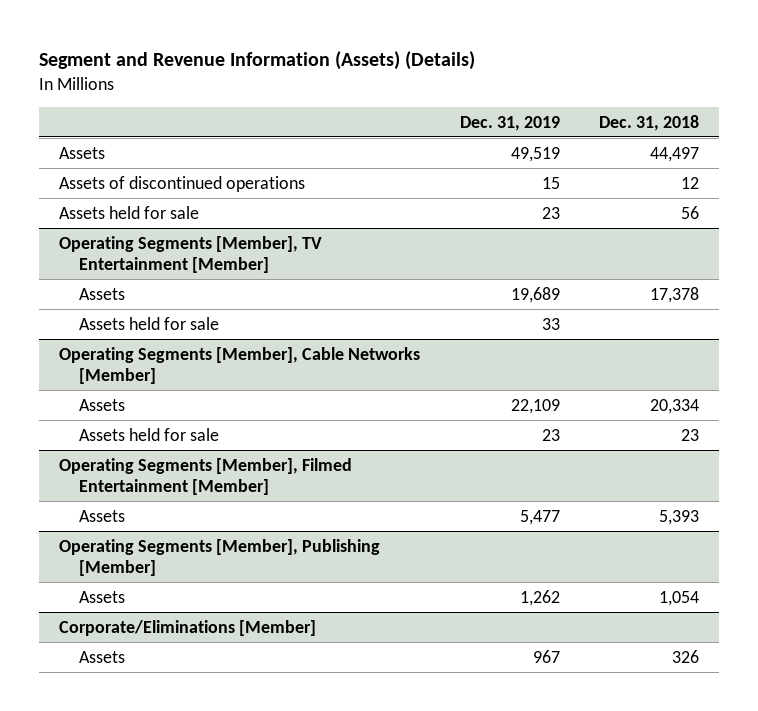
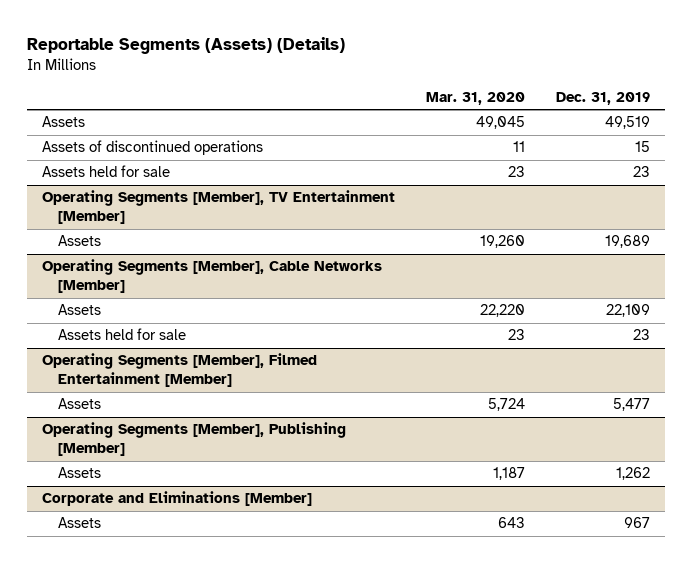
[38,50,475,70] Segment and Revenue Information (Assets) (Details) -> [26,36,345,54] Reportable Segments (Assets) (Details)
[599,114,700,131] Dec. 31, 2018 -> none
none -> [426,91,526,105] Mar. 31, 2020
[78,316,219,330] Assets held for sale -> none
[58,619,316,636] Corporate/Eliminations [Member] -> [42,491,313,507] Corporate and Eliminations [Member]

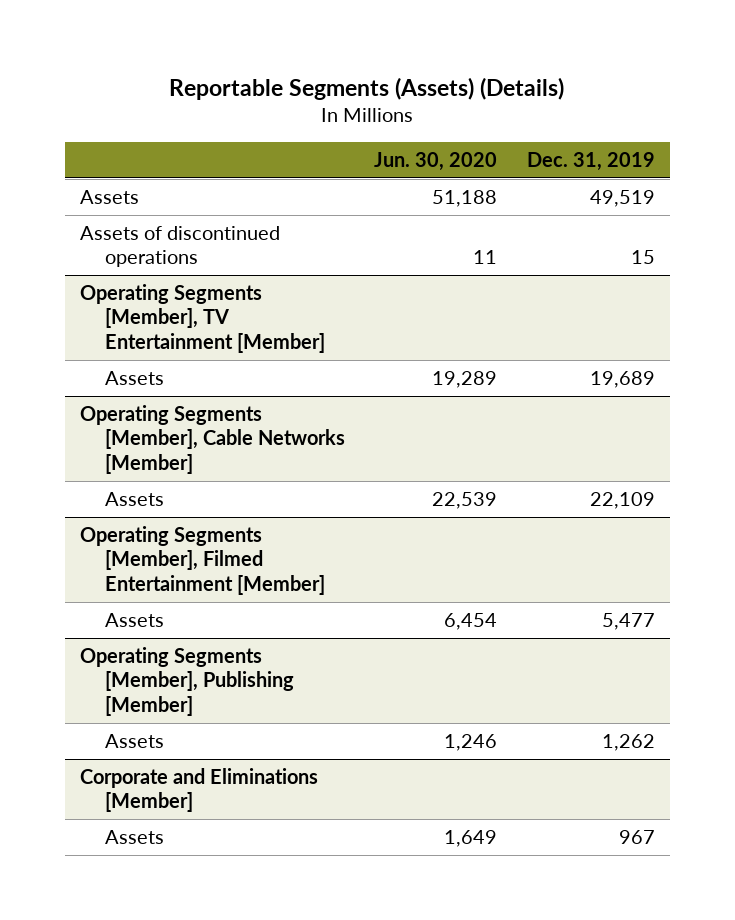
[426,91,526,105] Mar. 31, 2020 -> none
none -> [374,151,498,171] Jun. 30, 2020
[42,165,171,178] Assets held for sale -> none
[58,328,187,341] Assets held for sale -> none

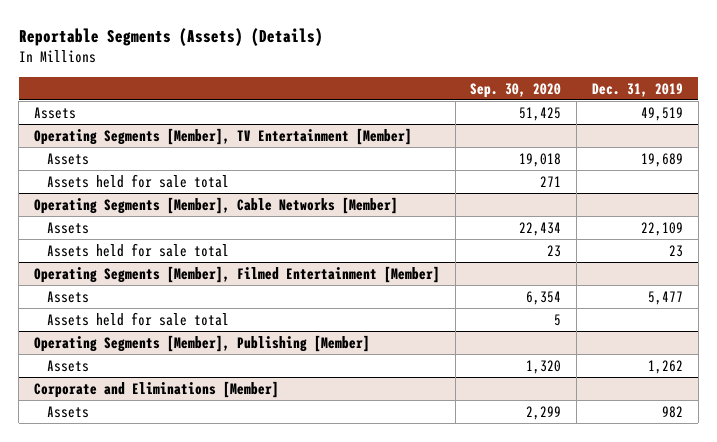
[374,151,498,171] Jun. 30, 2020 -> none
none -> [470,82,562,98] Sep. 30, 2020
[80,225,281,268] Assets of discontinued operations -> none
none -> [46,173,229,188] Assets held for sale total
none -> [46,242,229,257] Assets held for sale total
none -> [46,311,229,326] Assets held for sale total
[618,829,655,844] 967 -> [661,405,683,418] 982

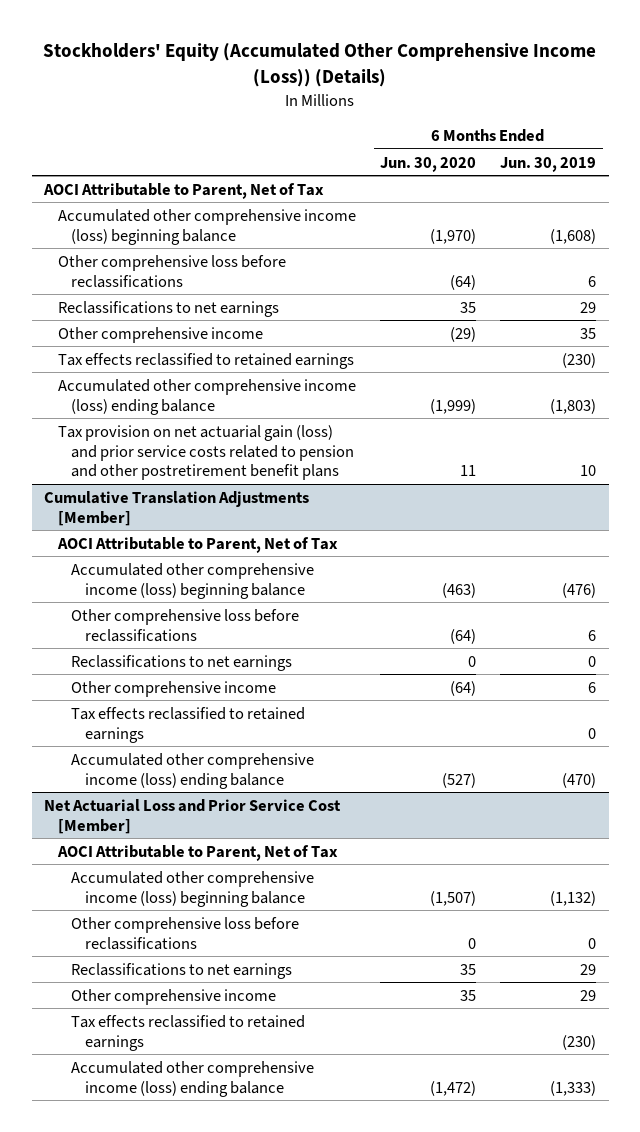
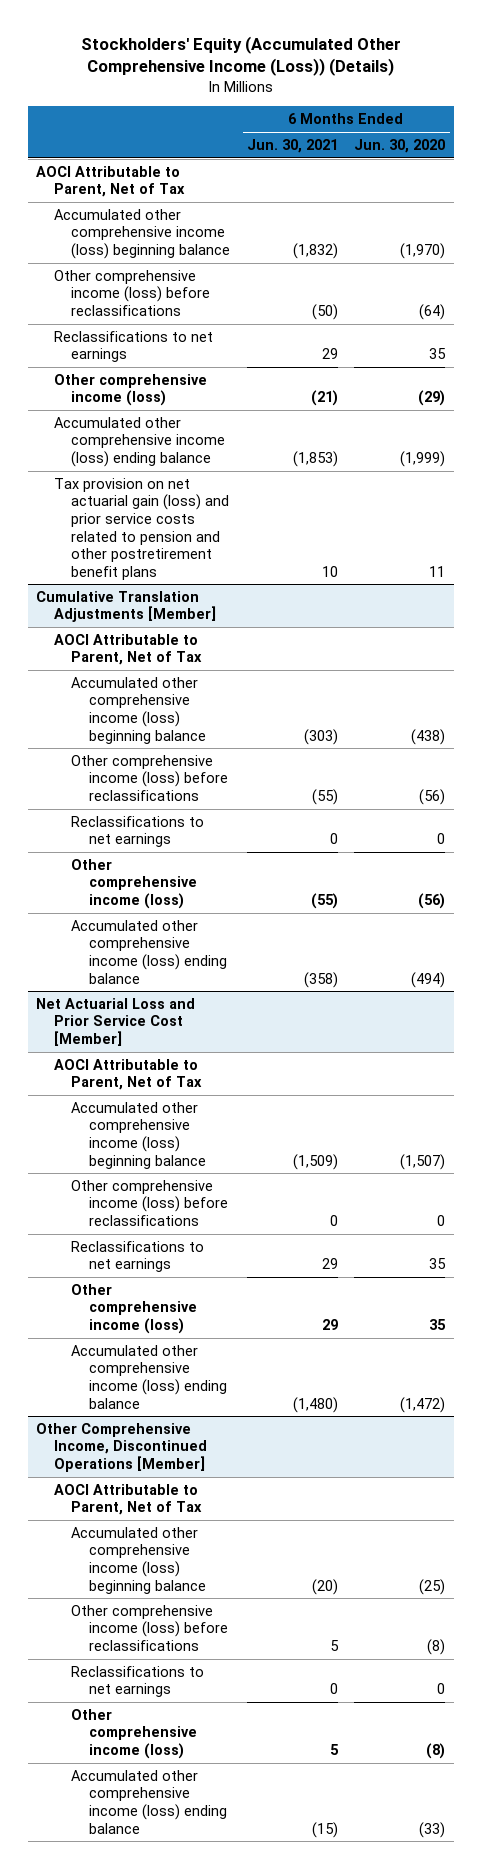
[500,156,597,172] Jun. 30, 2019 -> none
none -> [246,138,338,153] Jun. 30, 2021
[57,254,286,288] Other comprehensive loss before reclassifications -> [53,269,211,316] Other comprehensive income (loss) before reclassifications
[57,352,354,369] Tax effects reclassified to retained earnings -> none
[57,326,263,343] Other comprehensive income -> [53,373,207,407] Other comprehensive income (loss)
[442,582,477,598] (463) -> [411,728,446,745] (438)
[71,608,300,642] Other comprehensive loss before reclassifications -> [71,754,229,801] Other comprehensive income (loss) before reclassifications
[450,628,477,644] (64) -> [419,788,446,805] (56)
[71,706,306,743] Tax effects reclassified to retained earnings -> none
[71,680,277,697] Other comprehensive income -> [71,858,198,909] Other comprehensive income (loss)
[450,680,477,696] (64) -> [418,892,446,909] (56)
[442,772,477,788] (527) -> [411,971,446,988] (494)
[71,916,300,950] Other comprehensive loss before reclassifications -> [71,1179,229,1226] Other comprehensive income (loss) before reclassifications
[71,1014,306,1051] Tax effects reclassified to retained earnings -> none
[71,988,277,1005] Other comprehensive income -> [71,1283,198,1334] Other comprehensive income (loss)
none -> [35,1422,207,1472] Other Comprehensive Income, Discontinued Operations [Member]
none -> [53,1483,203,1516] AOCI Attributable to Parent, Net of Tax
none -> [71,1526,207,1594] Accumulated other comprehensive income (loss) beginning balance
none -> [71,1604,229,1651] Other comprehensive income (loss) before reclassifications
none -> [71,1665,205,1698] Reclassifications to net earnings
none -> [71,1708,198,1759] Other comprehensive income (loss)
none -> [71,1769,228,1834] Accumulated other comprehensive income (loss) ending balance

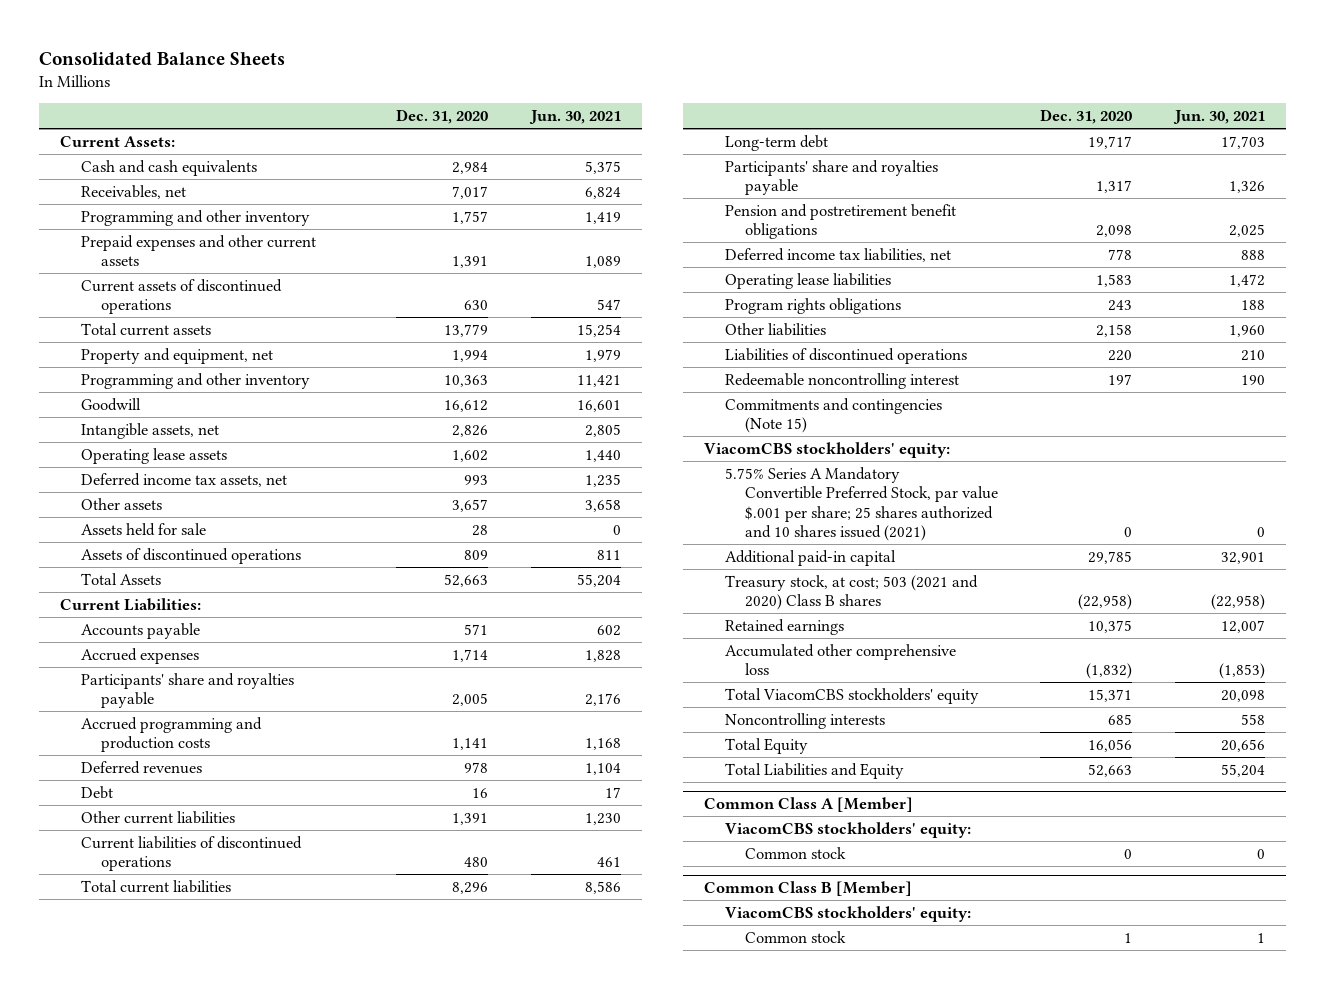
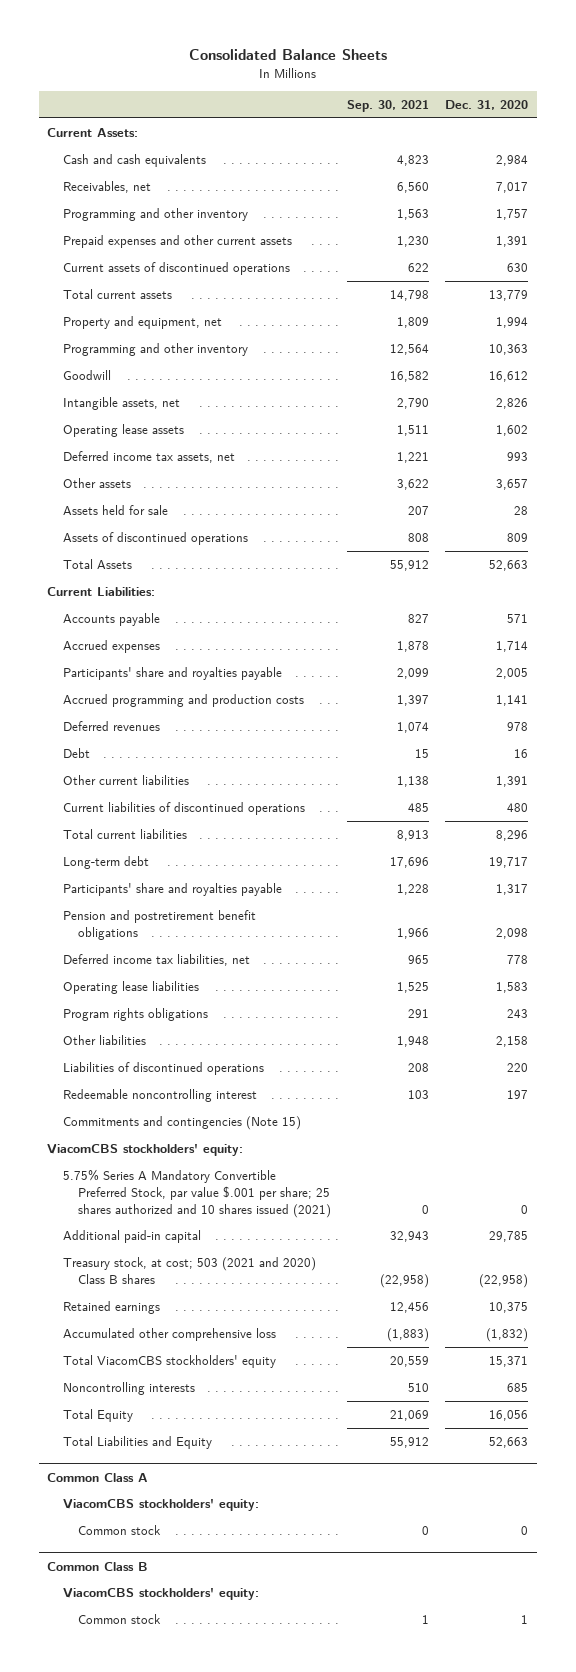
[528,110,621,125] Jun. 30, 2021 -> none
none -> [347,100,430,113] Sep. 30, 2021
[704,797,914,813] Common Class A [Member] -> [47,1472,149,1482] Common Class A
[704,881,913,897] Common Class B [Member] -> [47,1561,149,1571] Common Class B

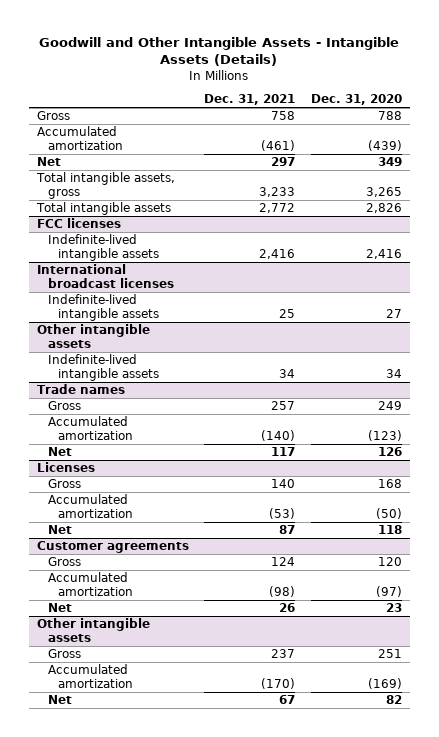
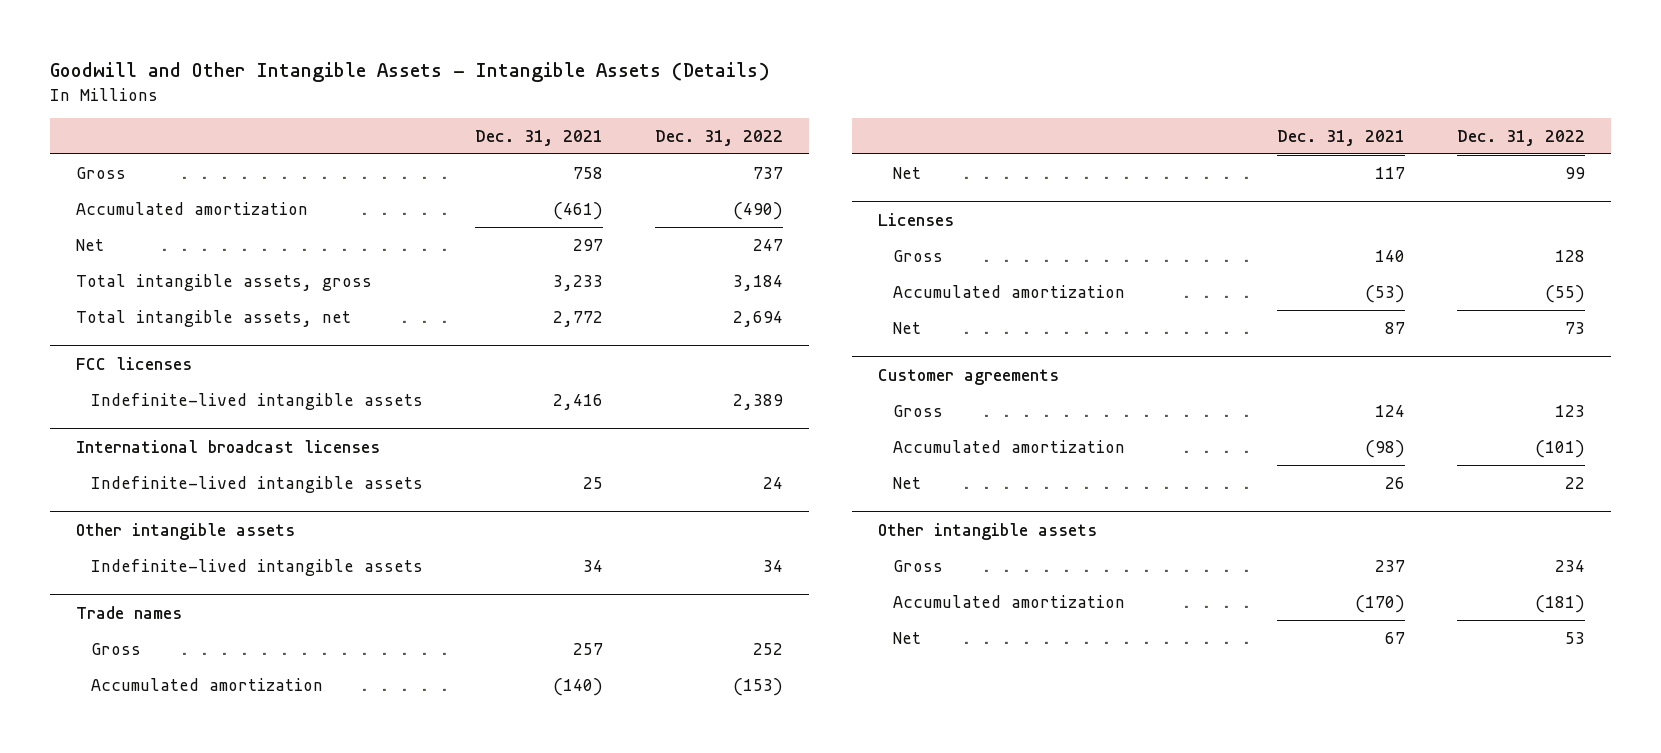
[310,94,402,106] Dec. 31, 2020 -> none
none -> [654,129,783,146] Dec. 31, 2022
[35,202,171,216] Total intangible assets -> [76,309,352,327] Total intangible assets, net

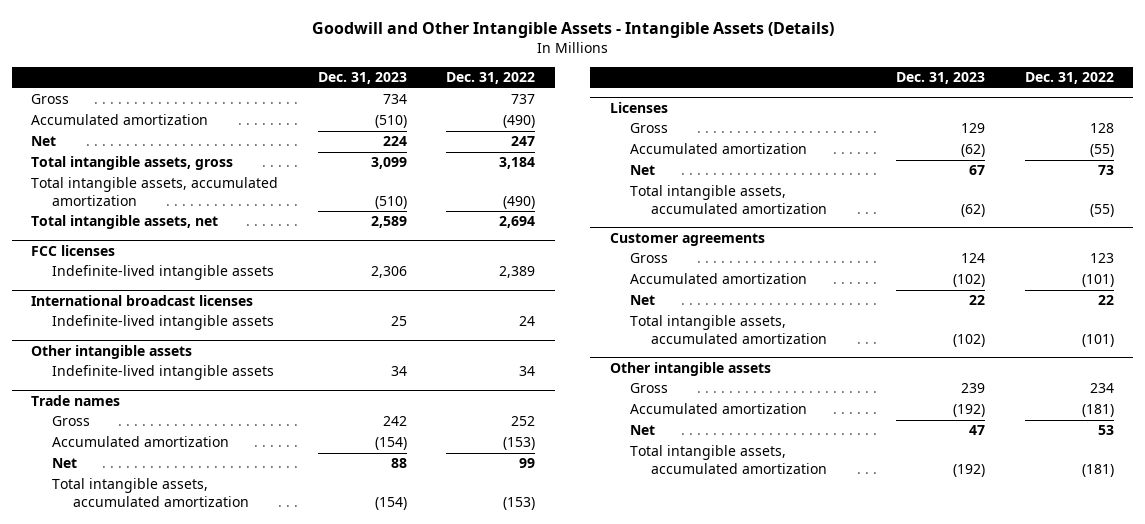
[475,129,604,146] Dec. 31, 2021 -> none
none -> [317,72,407,85] Dec. 31, 2023
none -> [31,177,279,206] Total intangible assets, accumulated amortization
none -> [52,478,249,507] Total intangible assets, accumulated amortization
none -> [630,185,828,214] Total intangible assets, accumulated amortization
none -> [630,315,828,344] Total intangible assets, accumulated amortization
none -> [630,445,828,474] Total intangible assets, accumulated amortization

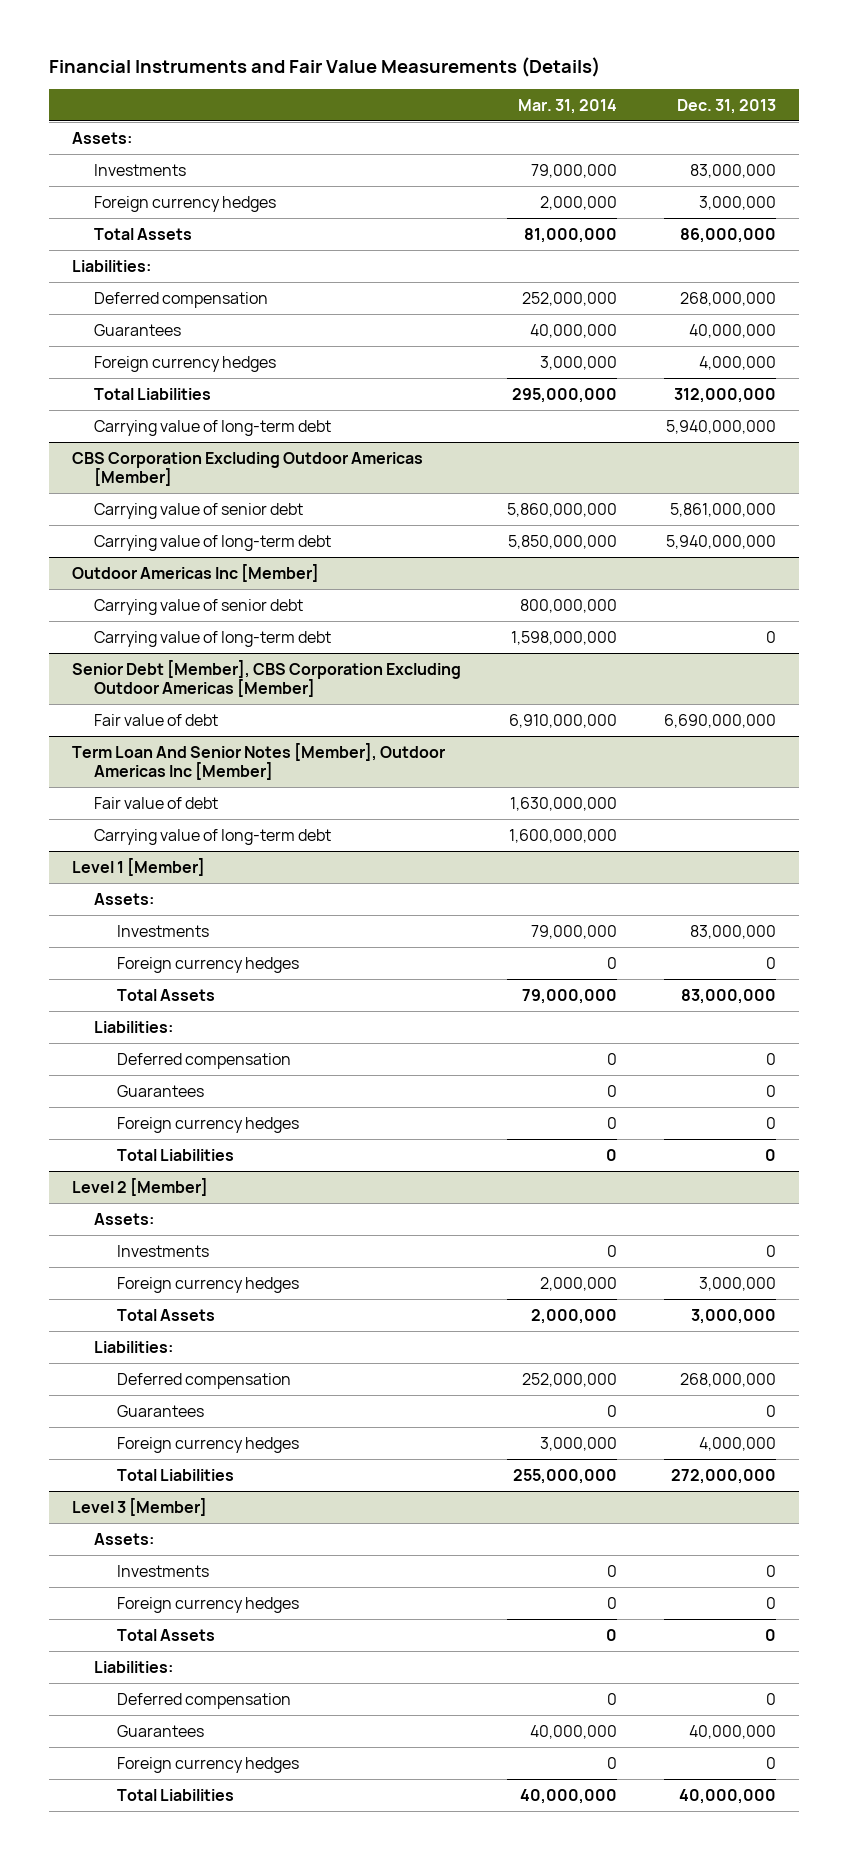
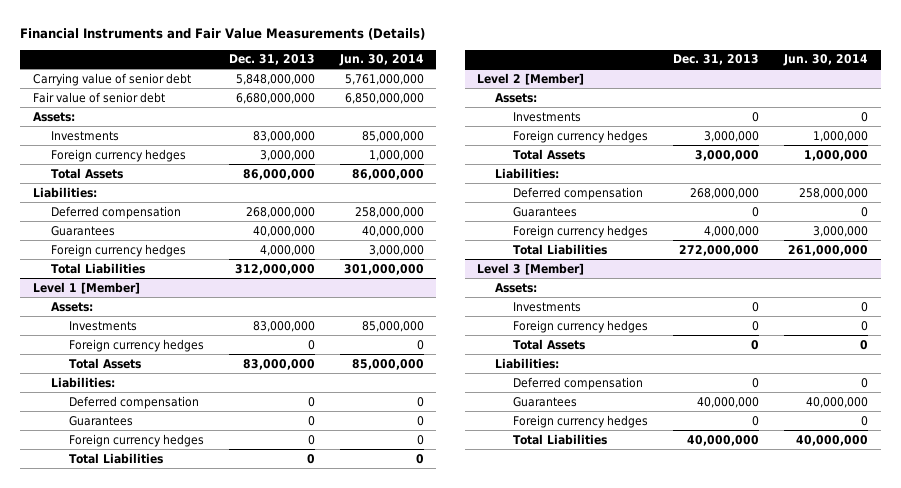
[518,98,618,114] Mar. 31, 2014 -> none
none -> [338,54,424,67] Jun. 30, 2014
none -> [32,72,191,86] Carrying value of senior debt
none -> [32,91,165,103] Fair value of senior debt
[94,419,332,436] Carrying value of long-term debt -> none
[71,451,423,487] CBS Corporation Excluding Outdoor Americas [Member] -> none
[94,502,304,519] Carrying value of senior debt -> none
[94,534,332,551] Carrying value of long-term debt -> none
[71,563,319,582] Outdoor Americas Inc [Member] -> none
[94,598,304,615] Carrying value of senior debt -> none
[94,630,332,647] Carrying value of long-term debt -> none
[71,659,461,698] Senior Debt [Member], CBS Corporation Excluding Outdoor Americas [Member] -> none
[94,713,219,726] Fair value of debt -> none
[71,742,445,781] Term Loan And Senior Notes [Member], Outdoor Americas Inc [Member] -> none
[94,796,219,809] Fair value of debt -> none
[94,828,332,845] Carrying value of long-term debt -> none

